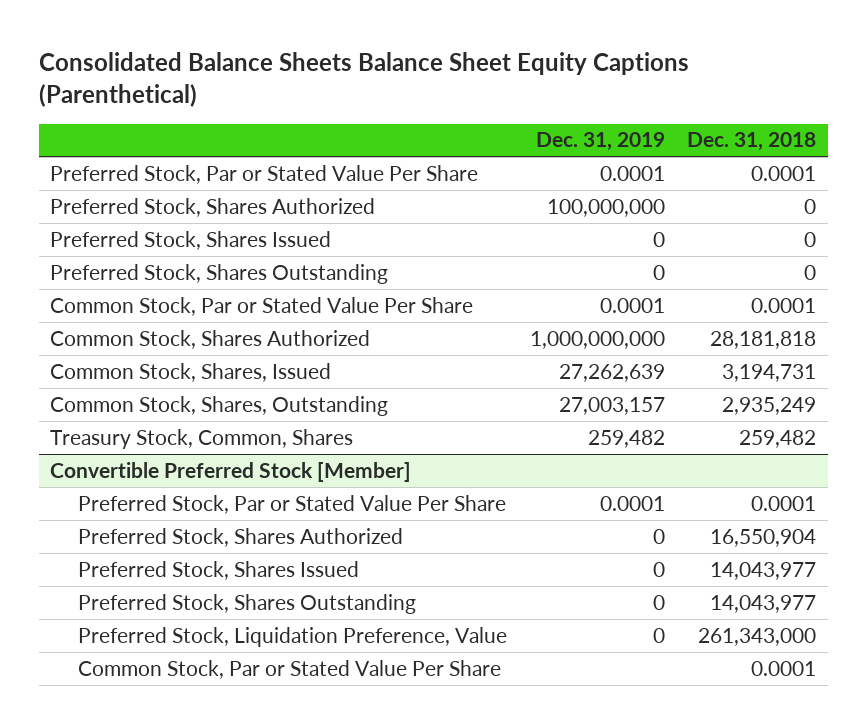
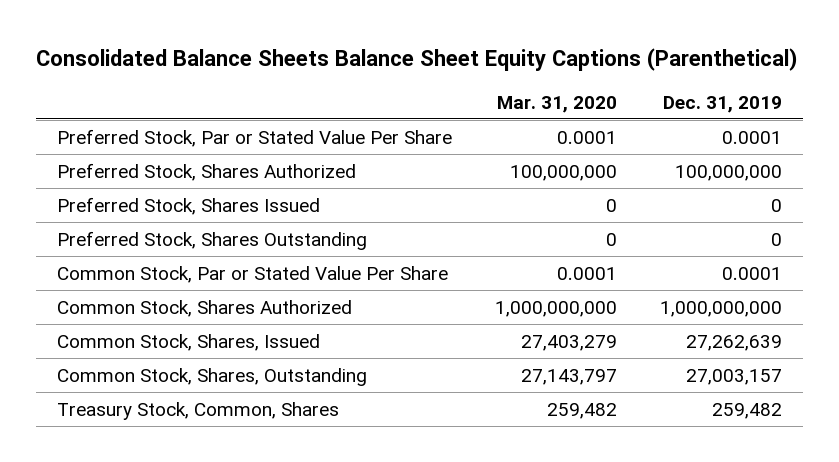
[687,132,817,152] Dec. 31, 2018 -> none
none -> [497,95,618,113] Mar. 31, 2020
[50,461,412,482] Convertible Preferred Stock [Member] -> none
[78,494,507,514] Preferred Stock, Par or Stated Value Per Share -> none
[78,527,404,547] Preferred Stock, Shares Authorized -> none
[78,560,360,580] Preferred Stock, Shares Issued -> none
[78,593,417,614] Preferred Stock, Shares Outstanding -> none
[78,626,508,647] Preferred Stock, Liquidation Preference, Value -> none
[78,659,502,679] Common Stock, Par or Stated Value Per Share -> none

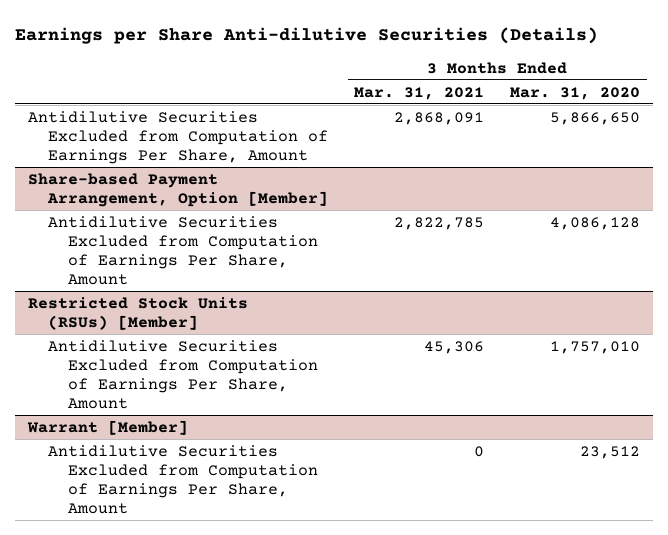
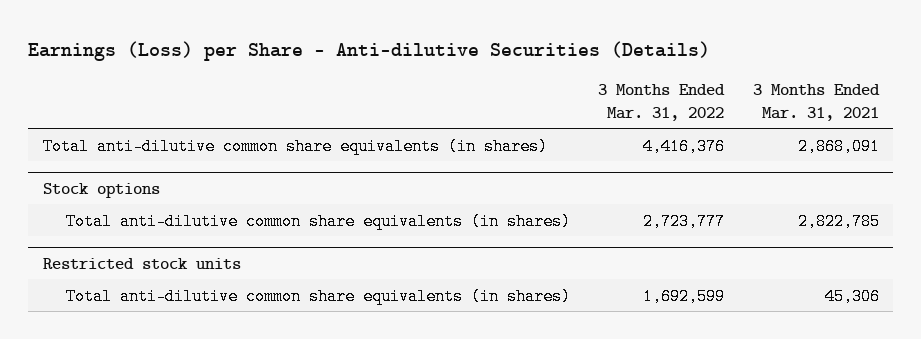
[14,26,598,44] Earnings per Share Anti-dilutive Securities (Details) -> [28,40,711,61] Earnings (Loss) per Share - Anti-dilutive Securities (Details)
[510,86,641,100] Mar. 31, 2020 -> none
none -> [598,84,726,121] 3 Months Ended Mar. 31, 2022
[26,419,188,435] Warrant [Member] -> none
[47,444,318,514] Antidilutive Securities Excluded from Computation of Earnings Per Share, Amount -> none
[27,110,328,164] Antidilutive Securities Excluded from Computation of Earnings Per Share, Amount -> [42,137,548,155] Total anti-dilutive common share equivalents (in shares)
[27,172,328,207] Share-based Payment Arrangement, Option [Member] -> [42,182,160,198] Stock options
[47,215,318,285] Antidilutive Securities Excluded from Computation of Earnings Per Share, Amount -> [66,212,572,230] Total anti-dilutive common share equivalents (in shares)
[27,296,248,330] Restricted Stock Units (RSUs) [Member] -> [42,257,241,269] Restricted stock units
[47,339,318,409] Antidilutive Securities Excluded from Computation of Earnings Per Share, Amount -> [66,287,572,305] Total anti-dilutive common share equivalents (in shares)

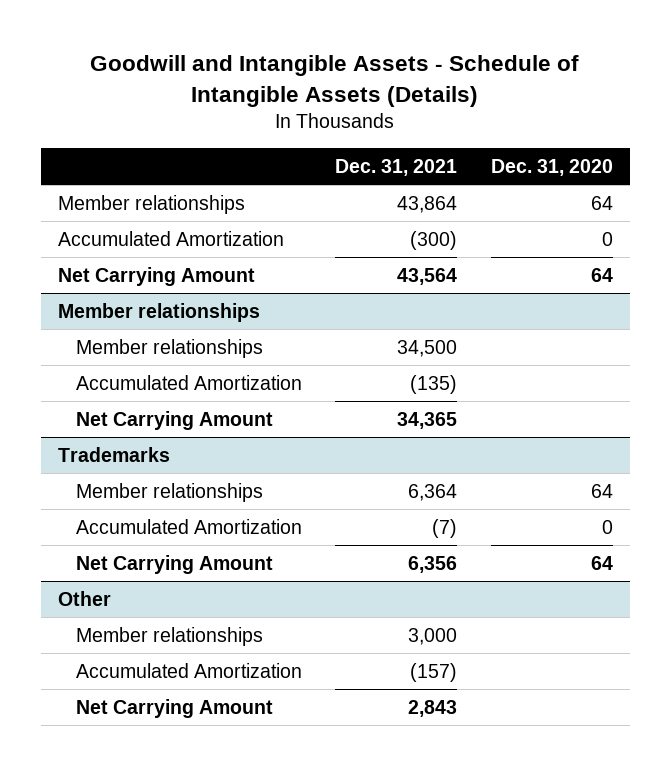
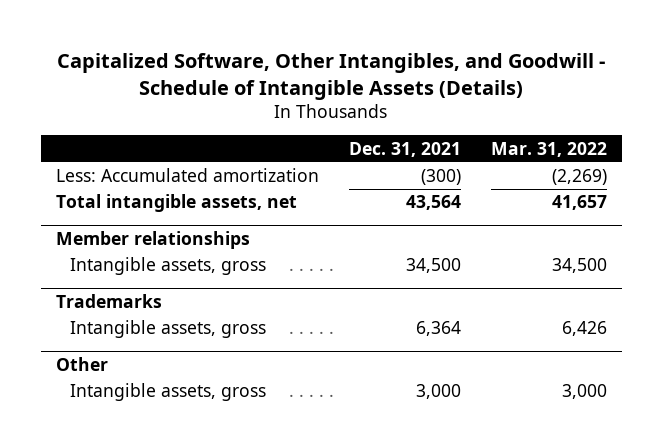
[90,55,580,107] Goodwill and Intangible Assets - Schedule of Intangible Assets (Details) -> [57,52,606,100] Capitalized Software, Other Intangibles, and Goodwill - Schedule of Intangible Assets (Details)
[491,158,614,176] Dec. 31, 2020 -> none
none -> [490,141,607,157] Mar. 31, 2022
[57,194,245,214] Member relationships -> none
[57,230,284,246] Accumulated Amortization -> [55,168,319,183] Less: Accumulated amortization
[57,266,255,286] Net Carrying Amount -> [55,194,297,213] Total intangible assets, net
[75,374,302,390] Accumulated Amortization -> none
[75,410,273,430] Net Carrying Amount -> none
[75,338,263,358] Member relationships -> [69,257,266,276] Intangible assets, gross
[75,518,302,534] Accumulated Amortization -> none
[75,554,273,574] Net Carrying Amount -> none
[75,482,263,502] Member relationships -> [69,320,266,339] Intangible assets, gross
[75,662,302,678] Accumulated Amortization -> none
[75,698,273,718] Net Carrying Amount -> none
[75,626,263,646] Member relationships -> [69,383,266,402] Intangible assets, gross

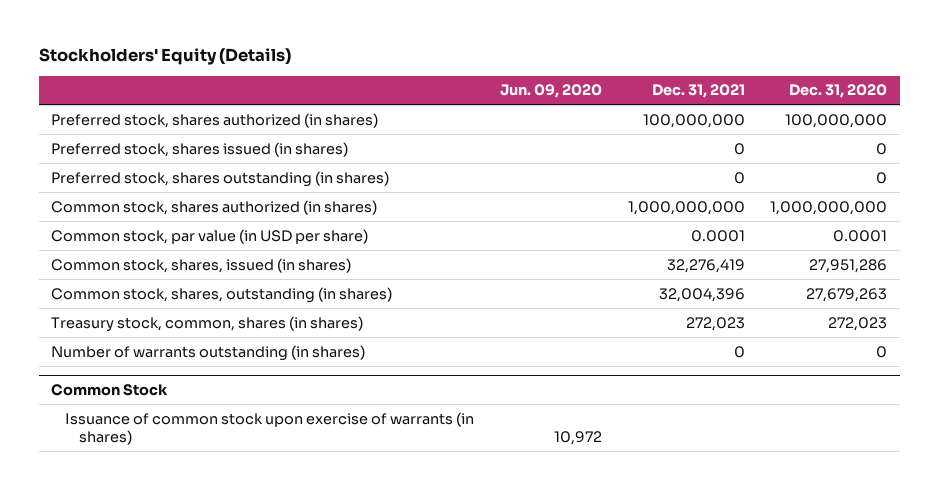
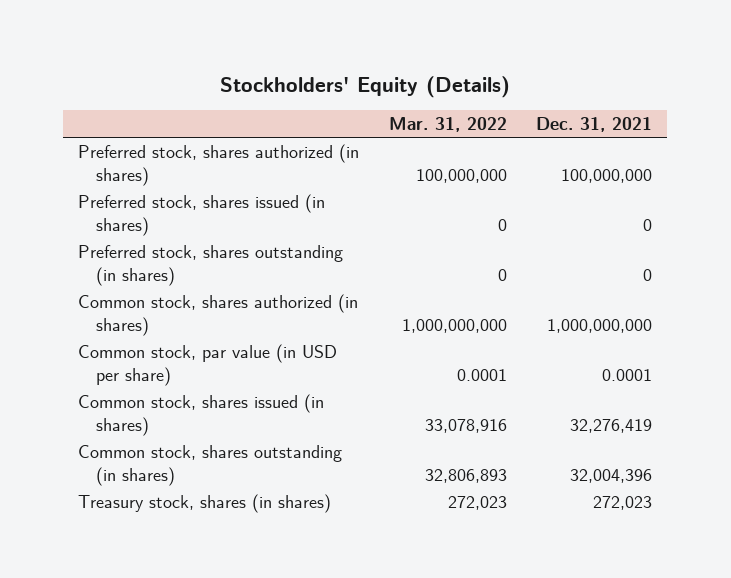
[499,84,602,99] Jun. 09, 2020 -> none
[789,84,888,99] Dec. 31, 2020 -> none
none -> [388,116,507,132] Mar. 31, 2022
[51,344,366,361] Number of warrants outstanding (in shares) -> none
[51,383,169,396] Common Stock -> none
[65,411,475,445] Issuance of common stock upon exercise of warrants (in shares) -> none
[51,257,352,273] Common stock, shares, issued (in shares) -> [78,394,325,436] Common stock, shares issued (in shares)
[51,286,393,303] Common stock, shares, outstanding (in shares) -> [78,445,343,486] Common stock, shares outstanding (in shares)
[51,315,364,332] Treasury stock, common, shares (in shares) -> [78,494,332,514] Treasury stock, shares (in shares)

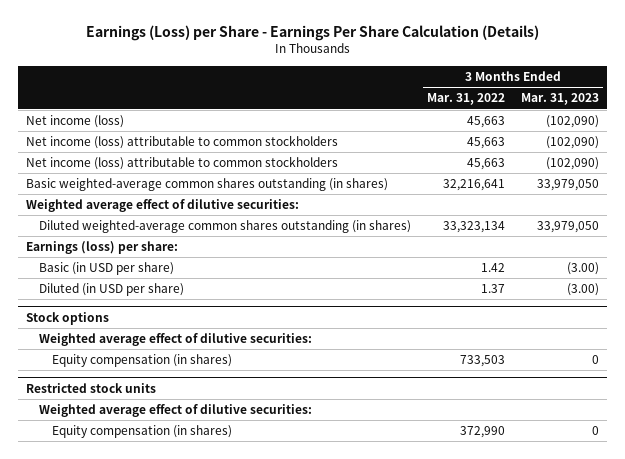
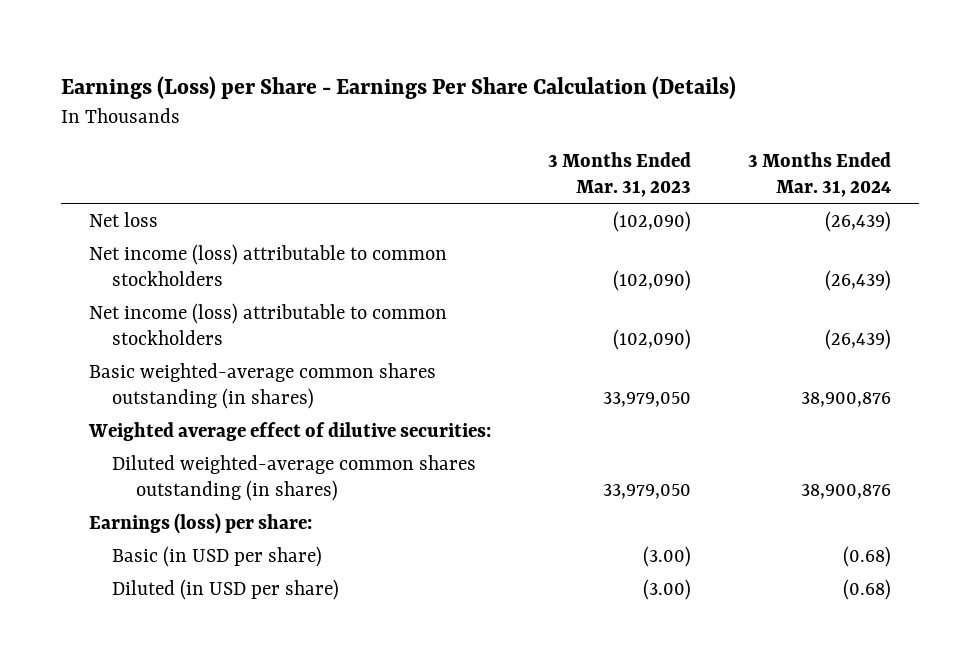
[427,93,506,106] Mar. 31, 2022 -> none
none -> [747,151,891,197] 3 Months Ended Mar. 31, 2024
[26,115,125,129] Net income (loss) -> [89,211,159,227] Net loss
[26,311,110,325] Stock options -> none
[39,333,313,347] Weighted average effect of dilutive securities: -> none
[52,354,233,368] Equity compensation (in shares) -> none
[26,382,157,393] Restricted stock units -> none
[39,404,313,418] Weighted average effect of dilutive securities: -> none
[52,425,233,439] Equity compensation (in shares) -> none

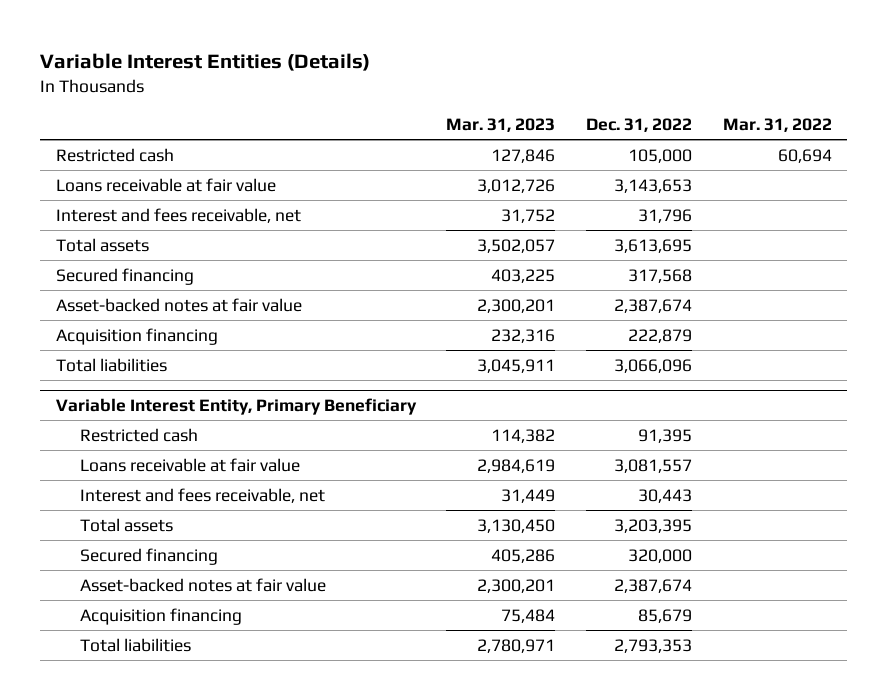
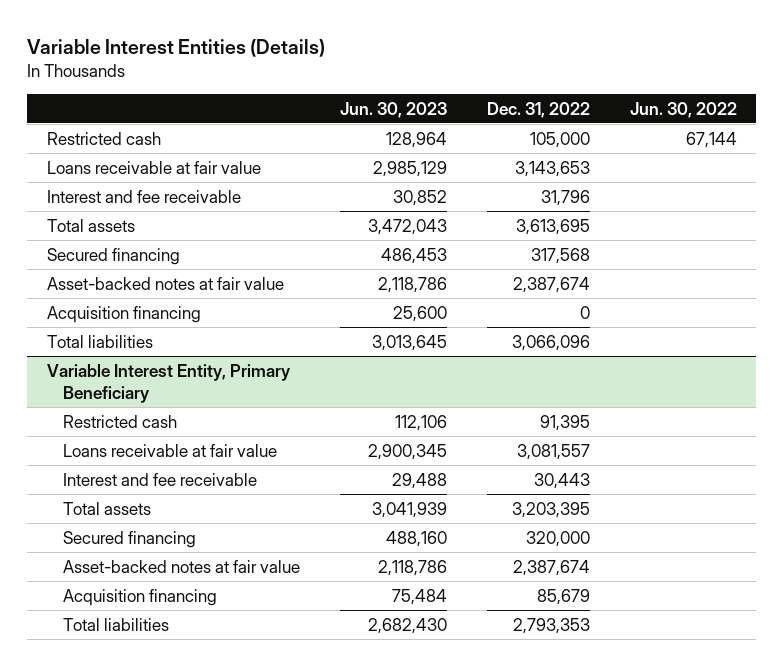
[446,118,556,133] Mar. 31, 2023 -> none
[722,118,832,133] Mar. 31, 2022 -> none
none -> [339,101,447,118] Jun. 30, 2023
none -> [629,101,737,118] Jun. 30, 2022
[55,207,301,223] Interest and fees receivable, net -> [47,189,242,203] Interest and fee receivable
[628,328,693,343] 222,879 -> [579,305,590,319] 0
[79,487,325,503] Interest and fees receivable, net -> [63,472,258,486] Interest and fee receivable

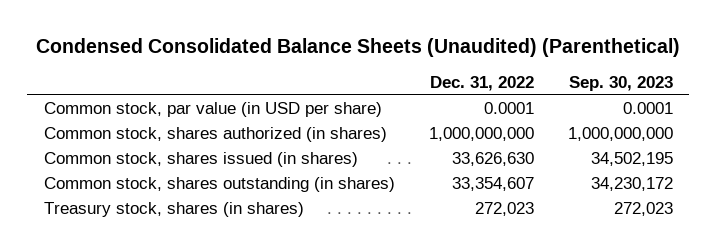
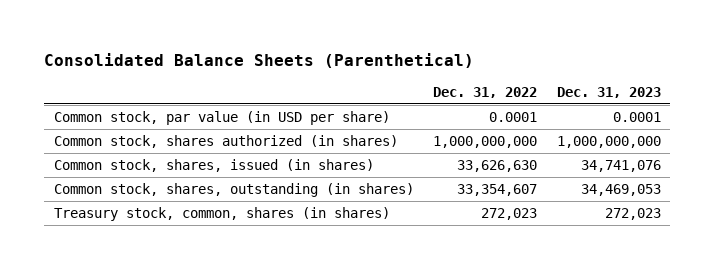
[36,38,681,58] Condensed Consolidated Balance Sheets (Unaudited) (Parenthetical) -> [44,52,475,68] Consolidated Balance Sheets (Parenthetical)
[568,76,673,92] Sep. 30, 2023 -> none
none -> [556,86,661,98] Dec. 31, 2023
[44,152,359,168] Common stock, shares issued (in shares) -> [54,159,375,173] Common stock, shares, issued (in shares)
[44,177,396,193] Common stock, shares outstanding (in shares) -> [54,183,415,198] Common stock, shares, outstanding (in shares)
[44,202,305,218] Treasury stock, shares (in shares) -> [54,207,391,222] Treasury stock, common, shares (in shares)

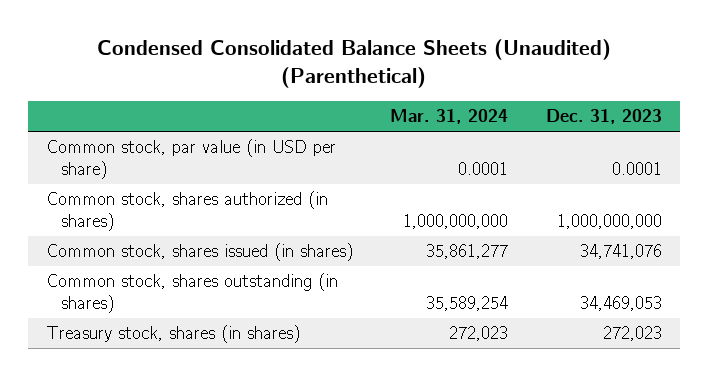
[44,52,475,68] Consolidated Balance Sheets (Parenthetical) -> [96,39,611,89] Condensed Consolidated Balance Sheets (Unaudited) (Parenthetical)
[433,86,538,98] Dec. 31, 2022 -> none
none -> [390,109,509,125] Mar. 31, 2024
[54,159,375,173] Common stock, shares, issued (in shares) -> [46,243,354,262] Common stock, shares issued (in shares)
[54,183,415,198] Common stock, shares, outstanding (in shares) -> [46,273,339,314] Common stock, shares outstanding (in shares)
[54,207,391,222] Treasury stock, common, shares (in shares) -> [46,325,301,344] Treasury stock, shares (in shares)

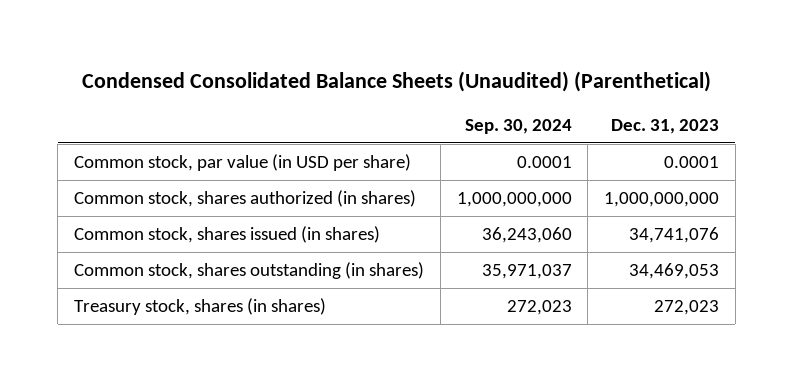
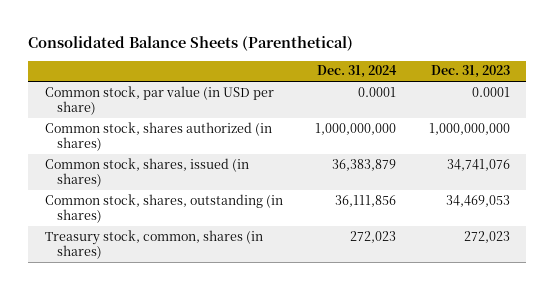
[81,70,711,92] Condensed Consolidated Balance Sheets (Unaudited) (Parenthetical) -> [28,35,354,51] Consolidated Balance Sheets (Parenthetical)
[464,118,572,134] Sep. 30, 2024 -> none
none -> [317,65,398,79] Dec. 31, 2024
[74,226,381,244] Common stock, shares issued (in shares) -> [44,157,249,188] Common stock, shares, issued (in shares)
[74,262,425,280] Common stock, shares outstanding (in shares) -> [44,193,283,224] Common stock, shares, outstanding (in shares)
[74,298,327,316] Treasury stock, shares (in shares) -> [44,229,263,260] Treasury stock, common, shares (in shares)

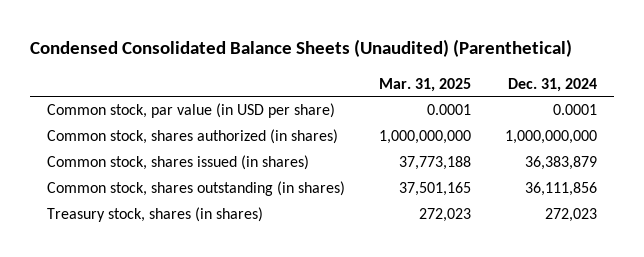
[28,35,354,51] Consolidated Balance Sheets (Parenthetical) -> [29,39,572,58] Condensed Consolidated Balance Sheets (Unaudited) (Parenthetical)
[430,65,510,79] Dec. 31, 2023 -> none
none -> [378,77,471,92] Mar. 31, 2025
[44,157,249,188] Common stock, shares, issued (in shares) -> [46,155,309,171] Common stock, shares issued (in shares)
[44,193,283,224] Common stock, shares, outstanding (in shares) -> [46,181,345,197] Common stock, shares outstanding (in shares)
[44,229,263,260] Treasury stock, common, shares (in shares) -> [46,207,263,223] Treasury stock, shares (in shares)

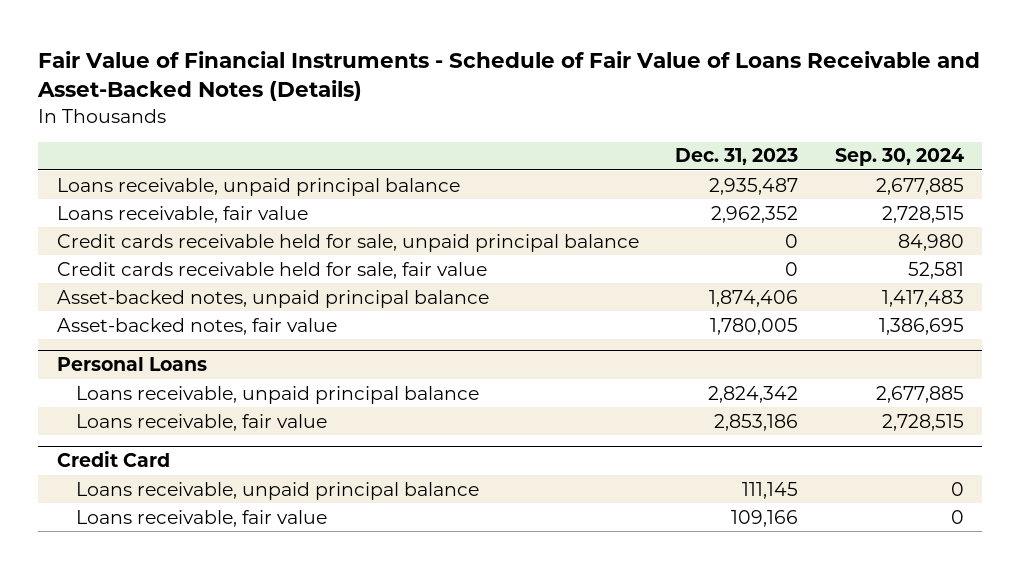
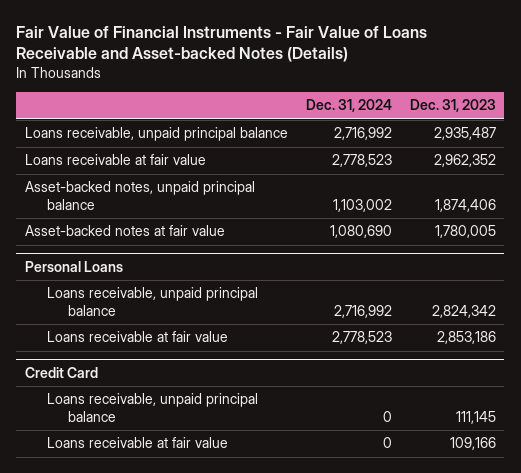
[37,50,981,102] Fair Value of Financial Instruments - Schedule of Fair Value of Loans Receivable and Asset-Backed Notes (Details) -> [16,25,428,63] Fair Value of Financial Instruments - Fair Value of Loans Receivable and Asset-backed Notes (Details)
[834,148,964,167] Sep. 30, 2024 -> none
none -> [305,99,392,113] Dec. 31, 2024
[56,233,639,252] Credit cards receivable held for sale, unpaid principal balance -> none
[56,261,487,279] Credit cards receivable held for sale, fair value -> none
[56,205,308,223] Loans receivable, fair value -> [25,154,207,166] Loans receivable at fair value
[56,317,337,335] Asset-backed notes, fair value -> [25,225,226,237] Asset-backed notes at fair value
[75,413,327,431] Loans receivable, fair value -> [46,331,228,343] Loans receivable at fair value
[75,509,327,527] Loans receivable, fair value -> [46,437,228,449] Loans receivable at fair value

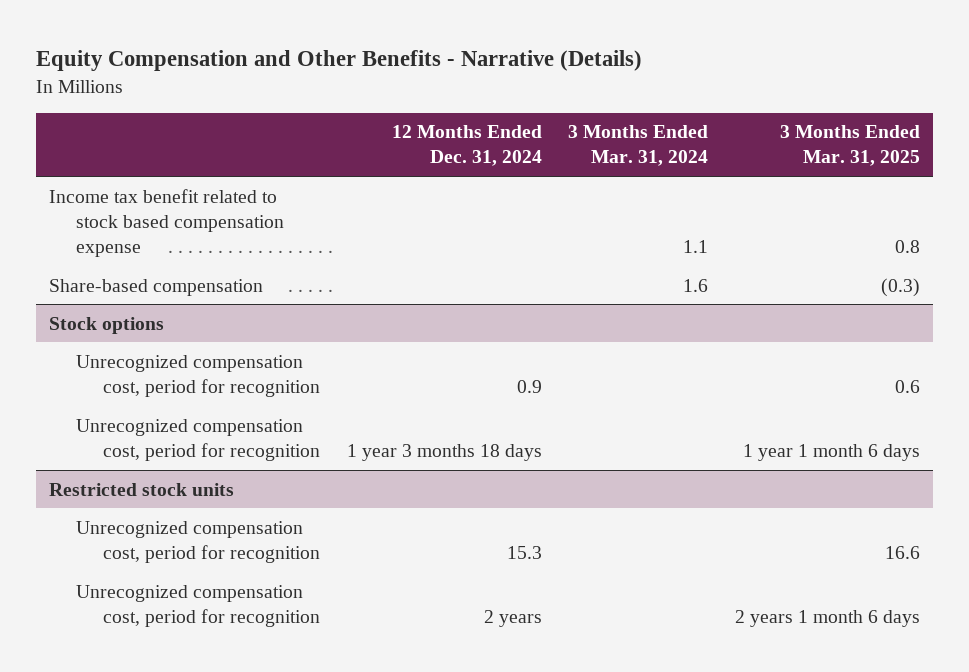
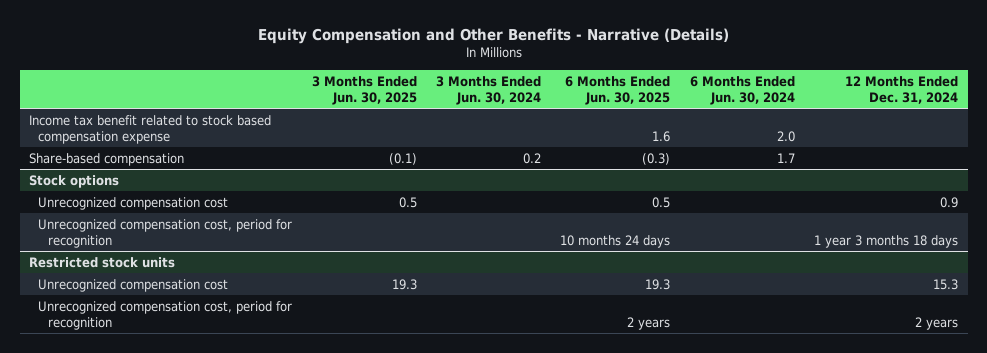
[568,125,709,167] 3 Months Ended Mar. 31, 2024 -> none
[779,125,920,167] 3 Months Ended Mar. 31, 2025 -> none
none -> [311,75,417,105] 3 Months Ended Jun. 30, 2025
none -> [435,75,541,105] 3 Months Ended Jun. 30, 2024
none -> [565,75,671,105] 6 Months Ended Jun. 30, 2025
none -> [689,75,795,105] 6 Months Ended Jun. 30, 2024
[76,354,320,397] Unrecognized compensation cost, period for recognition -> [38,196,229,210] Unrecognized compensation cost
[76,520,320,563] Unrecognized compensation cost, period for recognition -> [38,278,229,292] Unrecognized compensation cost

